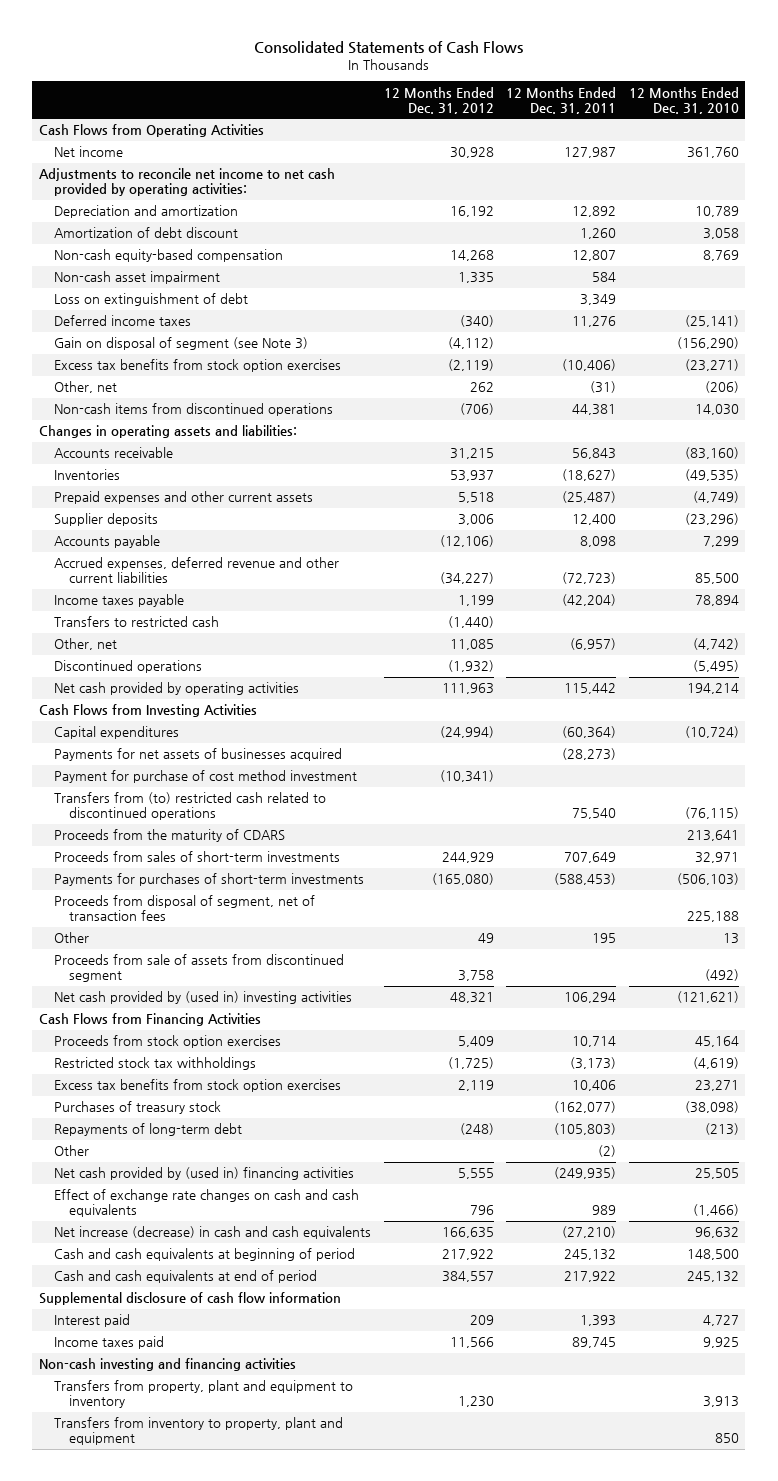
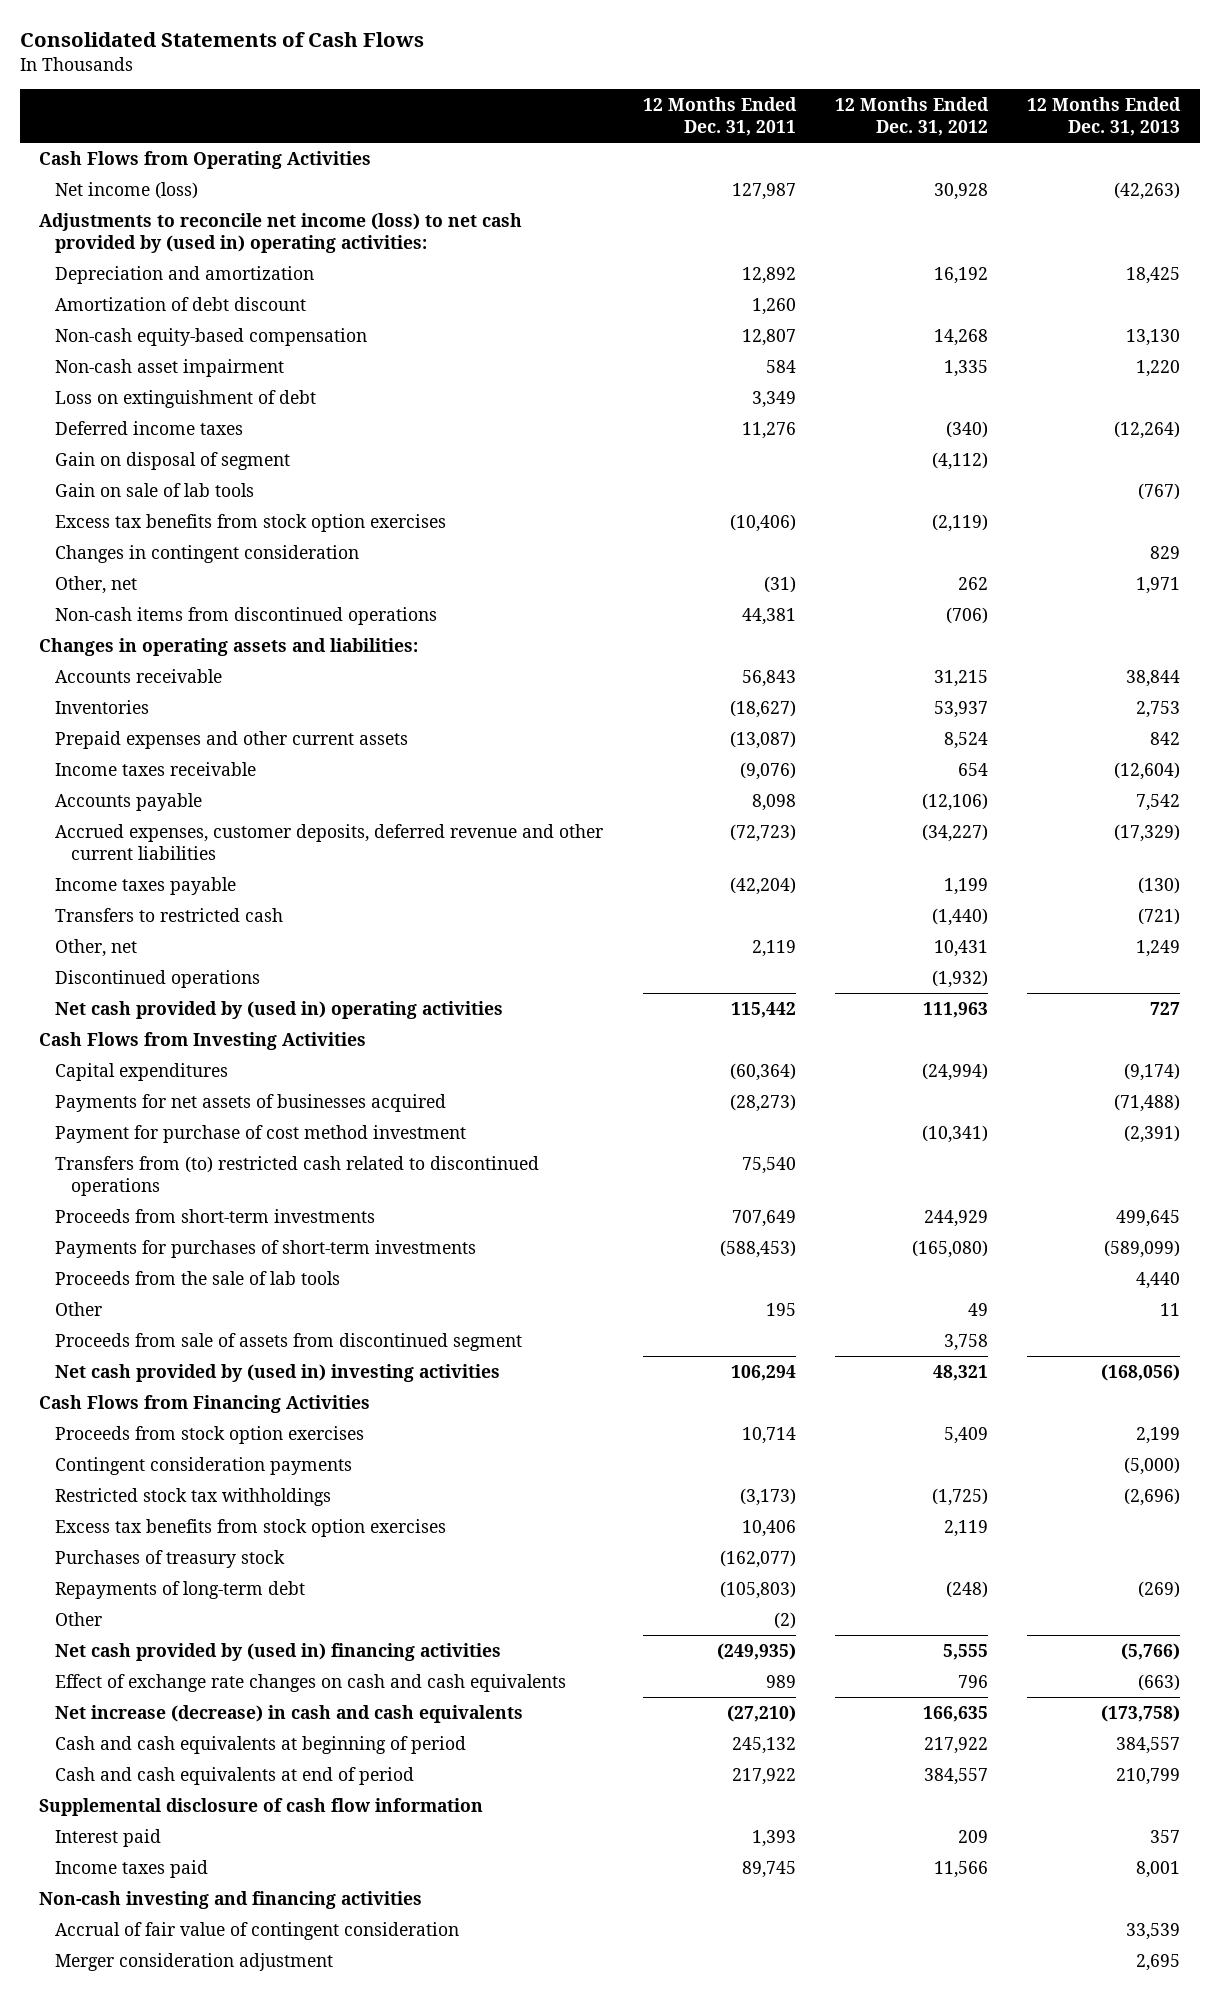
[628,86,739,114] 12 Months Ended Dec. 31, 2010 -> none
none -> [1027,96,1182,136] 12 Months Ended Dec. 31, 2013
[54,146,124,158] Net income -> [55,182,199,200] Net income (loss)
[38,168,335,197] Adjustments to reconcile net income to net cash provided by operating activities: -> [39,213,523,254] Adjustments to reconcile net income (loss) to net cash provided by (used in) operating activities:
[54,337,309,351] Gain on disposal of segment (see Note 3) -> [55,452,291,471] Gain on disposal of segment
none -> [55,483,255,498] Gain on sale of lab tools
none -> [55,545,360,564] Changes in contingent consideration
[54,513,159,527] Supplier deposits -> none
[457,492,494,504] 5,518 -> [944,732,989,750] 8,524
[562,491,617,504] (25,487) -> [729,731,796,750] (13,087)
none -> [55,762,257,777] Income taxes receivable
[54,557,340,584] Accrued expenses, deferred revenue and other current liabilities -> [55,824,604,861] Accrued expenses, customer deposits, deferred revenue and other current liabilities
[449,639,494,651] 11,085 -> [934,940,989,958] 10,431
[570,638,617,651] (6,957) -> [751,940,796,958] 2,119
[54,682,300,696] Net cash provided by operating activities -> [55,1001,504,1020] Net cash provided by (used in) operating activities
[54,829,286,843] Proceeds from the maturity of CDARS -> none
[54,851,341,863] Proceeds from sales of short-term investments -> [55,1209,376,1224] Proceeds from short-term investments
[54,895,316,922] Proceeds from disposal of segment, net of transaction fees -> none
none -> [55,1271,341,1286] Proceeds from the sale of lab tools
none -> [55,1457,353,1476] Contingent consideration payments
[54,1380,354,1409] Transfers from property, plant and equipment to inventory -> none
[54,1417,344,1446] Transfers from inventory to property, plant and equipment -> none
none -> [55,1922,460,1941] Accrual of fair value of contingent consideration
none -> [55,1953,334,1972] Merger consideration adjustment

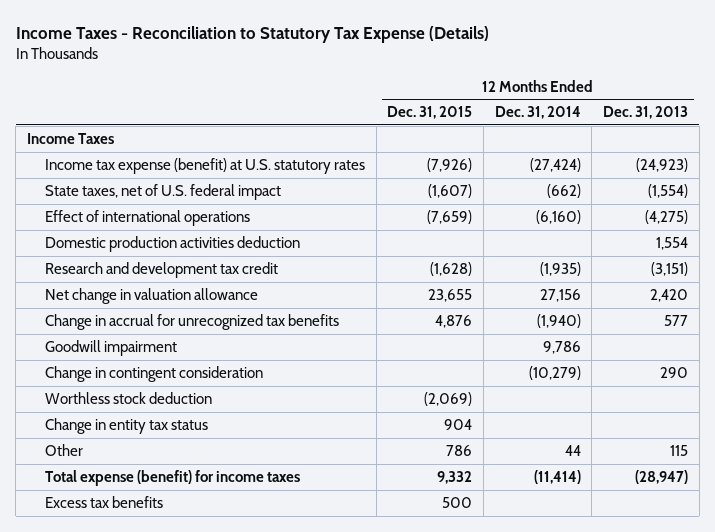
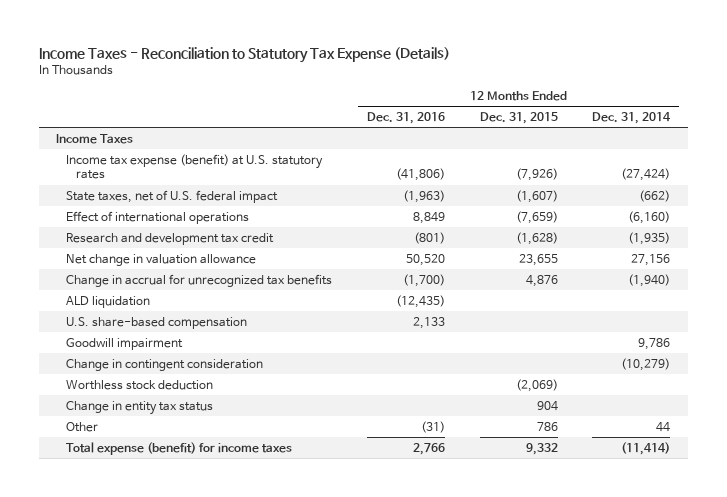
[603,106,689,120] Dec. 31, 2013 -> none
none -> [366,111,445,124] Dec. 31, 2016
[44,235,300,252] Domestic production activities deduction -> none
none -> [66,295,151,308] ALD liquidation
none -> [66,316,248,329] U.S. share-based compensation
[44,495,163,508] Excess tax benefits -> none

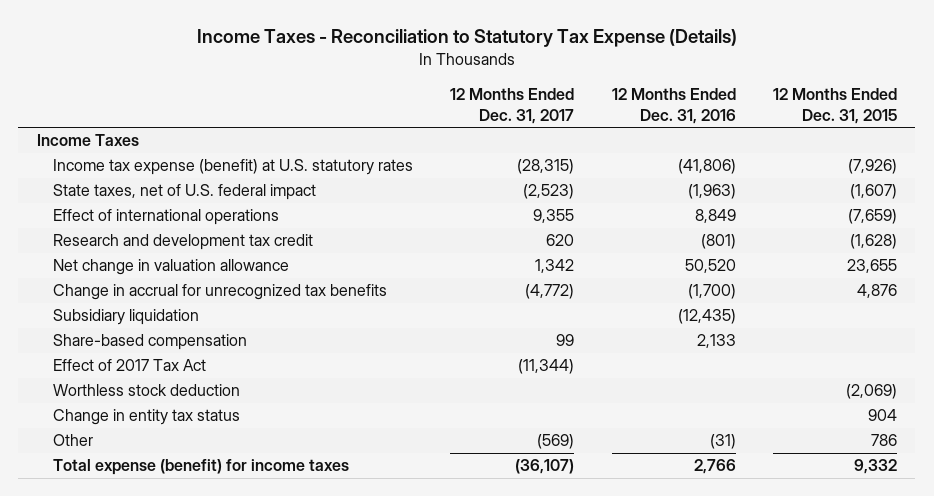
[592,111,672,124] Dec. 31, 2014 -> none
none -> [450,87,575,124] 12 Months Ended Dec. 31, 2017
[66,337,184,350] Goodwill impairment -> none
[66,358,264,371] Change in contingent consideration -> none
[66,295,151,308] ALD liquidation -> [53,309,200,326] Subsidiary liquidation
[66,316,248,329] U.S. share-based compensation -> [53,334,248,351] Share-based compensation
none -> [53,359,207,372] Effect of 2017 Tax Act

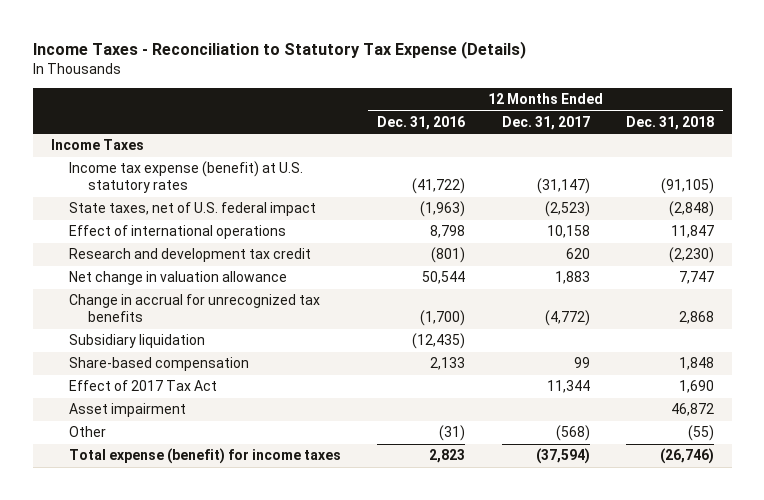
[772,87,897,124] 12 Months Ended Dec. 31, 2015 -> none
none -> [625,116,714,131] Dec. 31, 2018
[517,159,575,175] (28,315) -> [536,178,590,195] (31,147)
[677,159,736,175] (41,806) -> [412,178,466,195] (41,722)
[533,209,575,224] 9,355 -> [546,225,590,239] 10,158
[694,209,736,224] 8,849 -> [430,225,466,239] 8,798
[535,259,575,274] 1,342 -> [554,271,590,285] 1,883
[684,259,736,274] 50,520 -> [422,271,466,285] 50,544
[53,384,241,397] Worthless stock deduction -> none
[53,409,241,426] Change in entity tax status -> none
[518,359,575,375] (11,344) -> [546,380,590,394] 11,344
none -> [69,403,187,418] Asset impairment
[537,434,575,450] (569) -> [555,425,590,442] (568)
[515,459,575,475] (36,107) -> [535,448,590,465] (37,594)
[693,459,736,475] 2,766 -> [429,449,466,464] 2,823

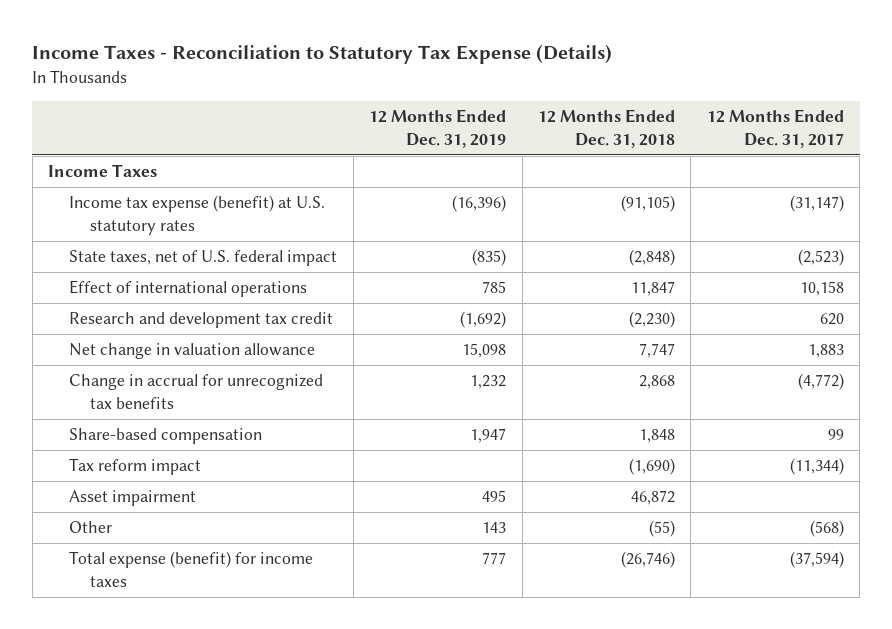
[377,116,466,131] Dec. 31, 2016 -> none
none -> [369,109,507,148] 12 Months Ended Dec. 31, 2019
[69,334,206,349] Subsidiary liquidation -> none
[69,380,218,392] Effect of 2017 Tax Act -> none
none -> [69,458,202,476] Tax reform impact

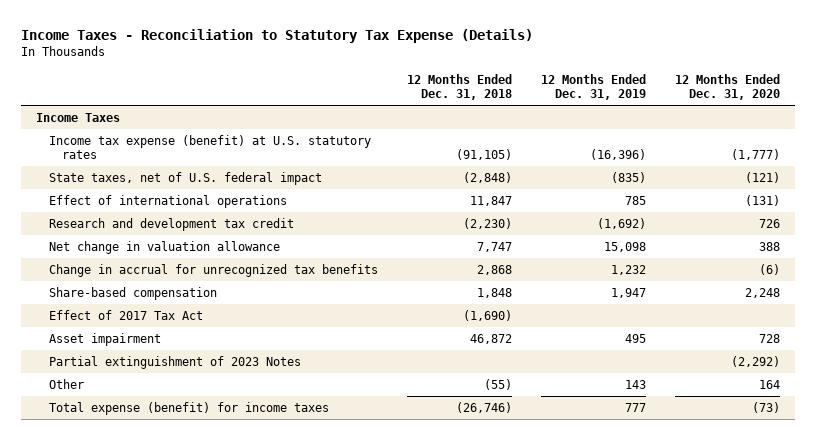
[706,109,844,148] 12 Months Ended Dec. 31, 2017 -> none
none -> [675,73,781,101] 12 Months Ended Dec. 31, 2020
[69,458,202,476] Tax reform impact -> [48,309,203,320] Effect of 2017 Tax Act
none -> [48,355,301,369] Partial extinguishment of 2023 Notes

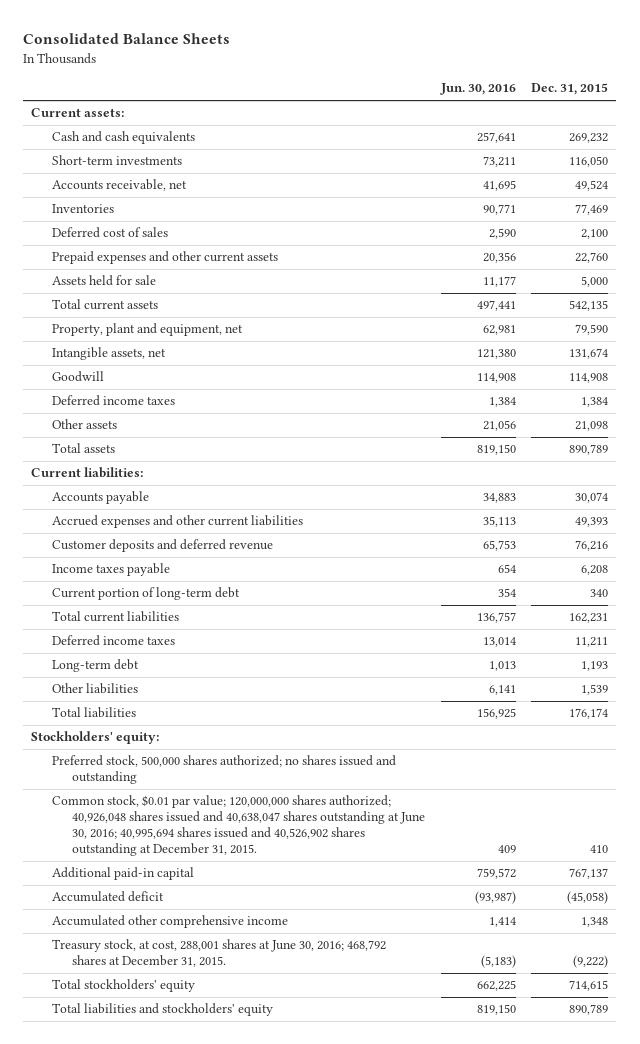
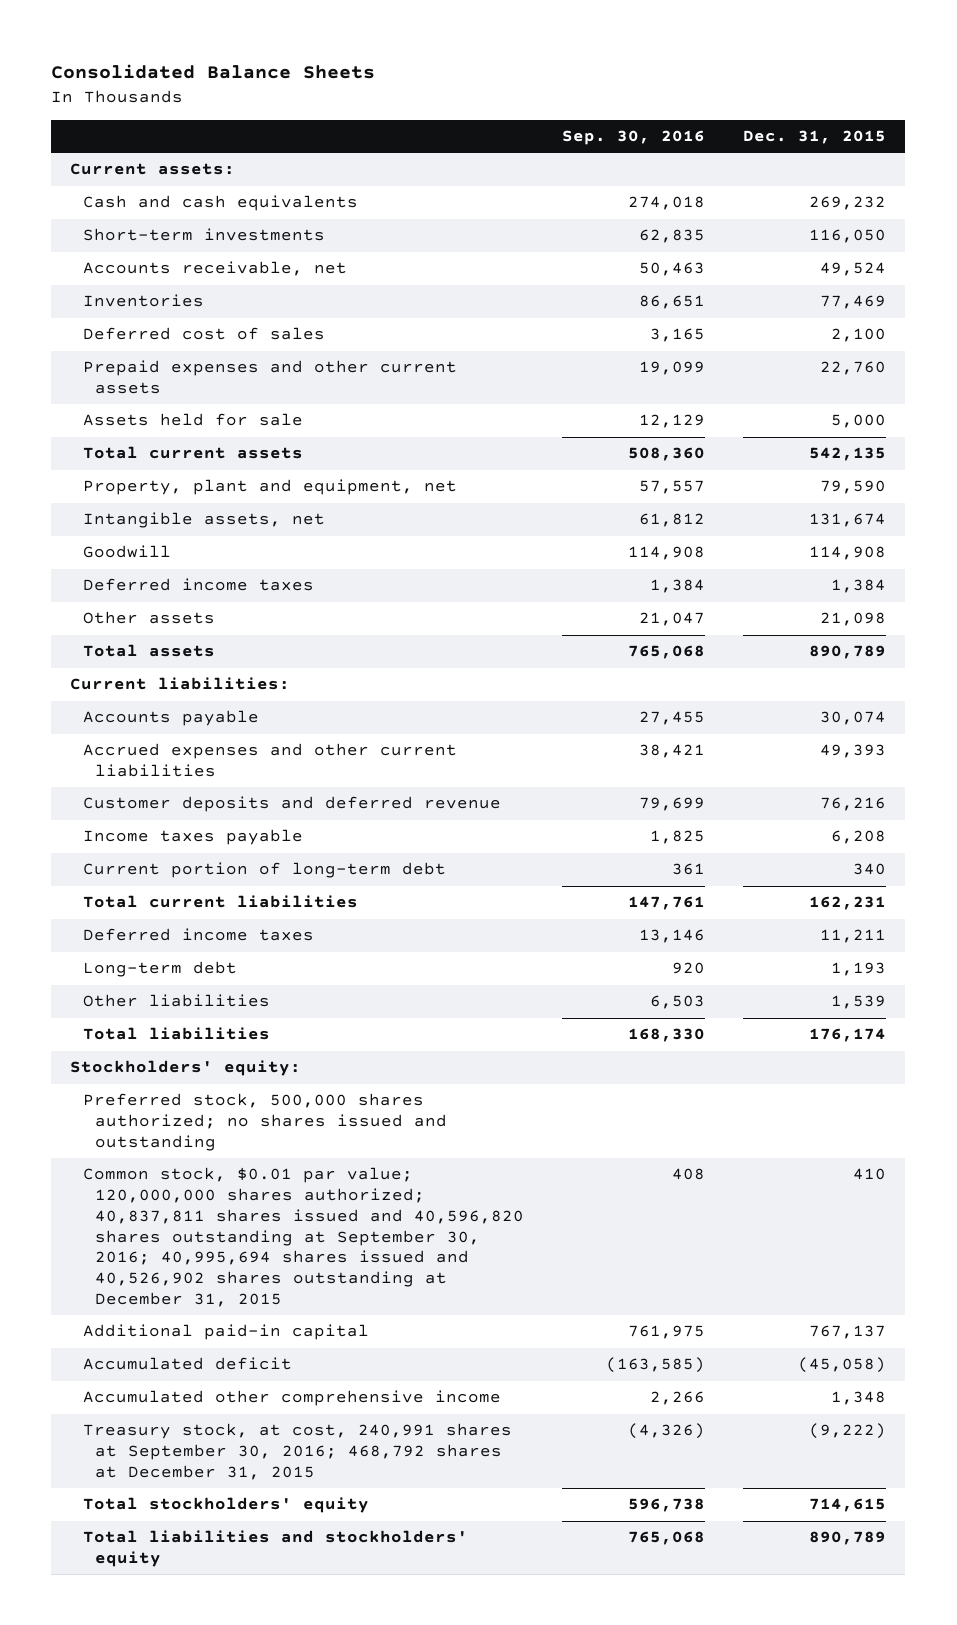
[439,83,516,96] Jun. 30, 2016 -> none
none -> [562,130,706,146] Sep. 30, 2016
[51,795,426,857] Common stock, $0.01 par value; 120,000,000 shares authorized; 40,926,048 shares issued and 40,638,047 shares outstanding at June 30, 2016; 40,995,694 shares issued and 40,526,902 shares outstanding at December 31, 2015. -> [82,1167,525,1307] Common stock, $0.01 par value; 120,000,000 shares authorized; 40,837,811 shares issued and 40,596,820 shares outstanding at September 30, 2016; 40,995,694 shares issued and 40,526,902 shares outstanding at December 31, 2015
[51,939,386,968] Treasury stock, at cost, 288,001 shares at June 30, 2016; 468,792 shares at December 31, 2015. -> [82,1423,512,1480] Treasury stock, at cost, 240,991 shares at September 30, 2016; 468,792 shares at December 31, 2015

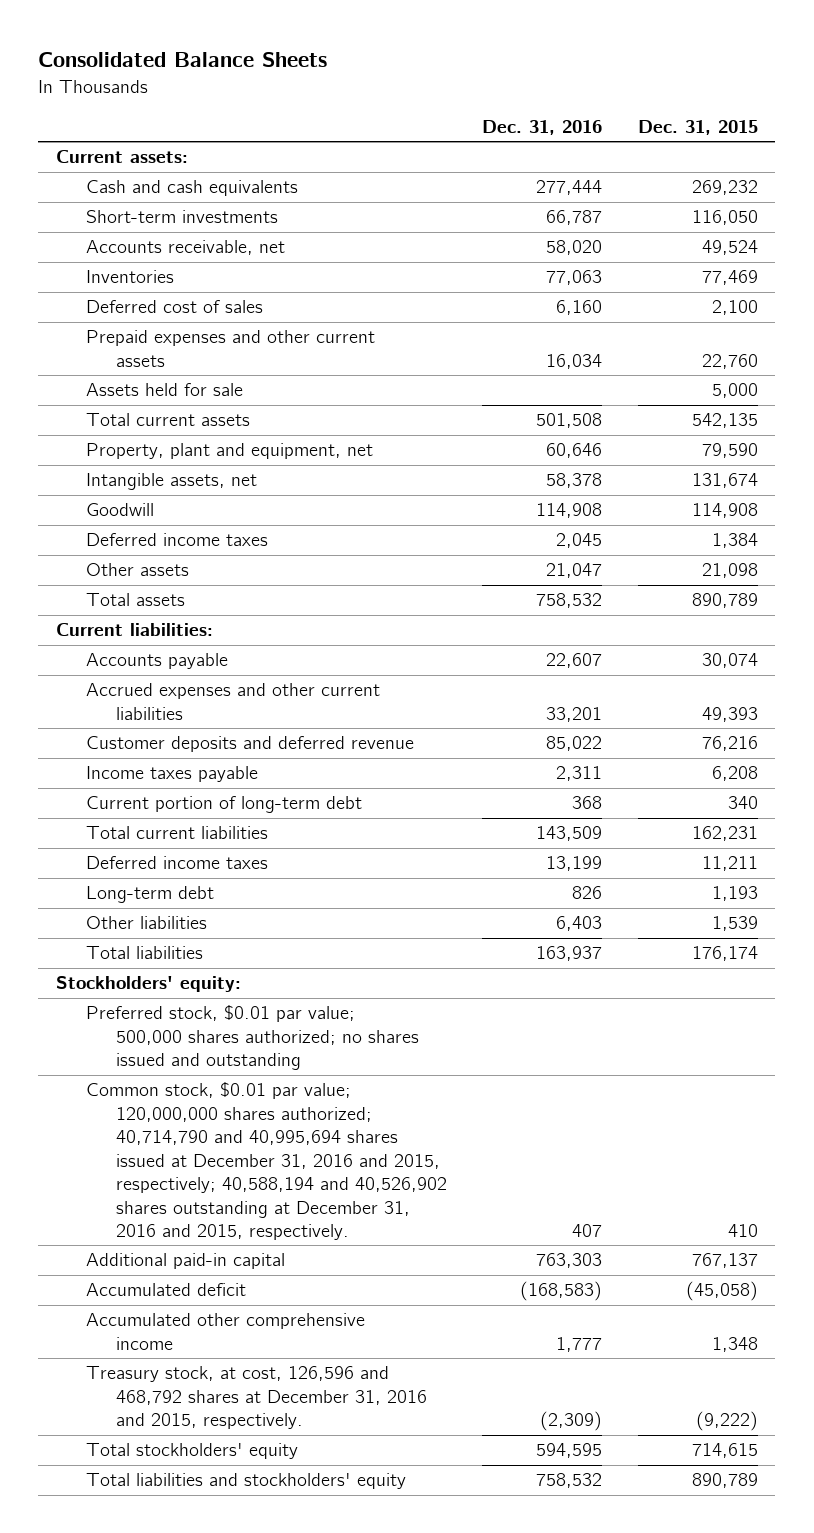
[562,130,706,146] Sep. 30, 2016 -> none
none -> [482,119,603,135] Dec. 31, 2016
[82,1093,448,1151] Preferred stock, 500,000 shares authorized; no shares issued and outstanding -> [85,1005,419,1071] Preferred stock, $0.01 par value; 500,000 shares authorized; no shares issued and outstanding
[82,1167,525,1307] Common stock, $0.01 par value; 120,000,000 shares authorized; 40,837,811 shares issued and 40,596,820 shares outstanding at September 30, 2016; 40,995,694 shares issued and 40,526,902 shares outstanding at December 31, 2015 -> [85,1082,447,1241] Common stock, $0.01 par value; 120,000,000 shares authorized; 40,714,790 and 40,995,694 shares issued at December 31, 2016 and 2015, respectively; 40,588,194 and 40,526,902 shares outstanding at December 31, 2016 and 2015, respectively.
[82,1423,512,1480] Treasury stock, at cost, 240,991 shares at September 30, 2016; 468,792 shares at December 31, 2015 -> [85,1366,427,1430] Treasury stock, at cost, 126,596 and 468,792 shares at December 31, 2016 and 2015, respectively.

